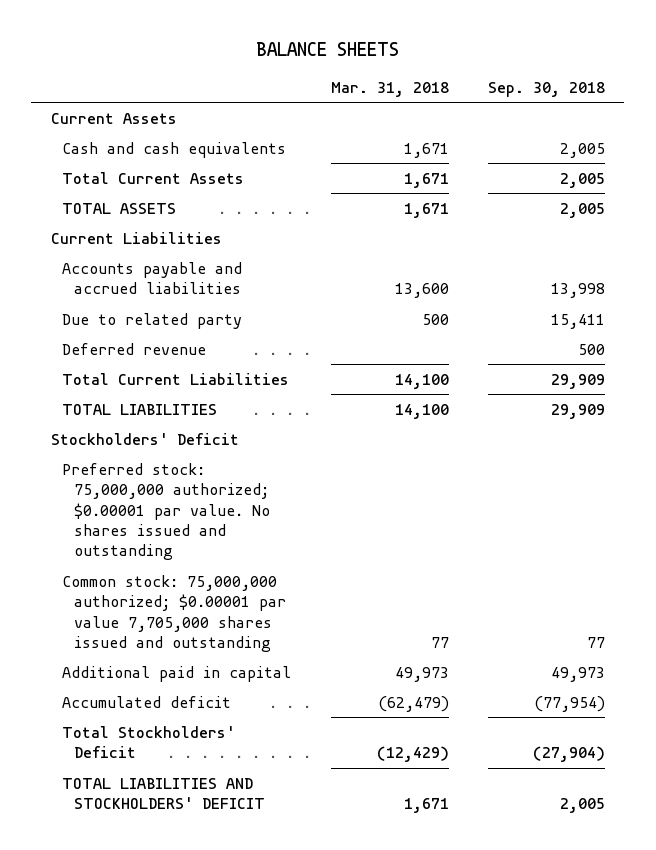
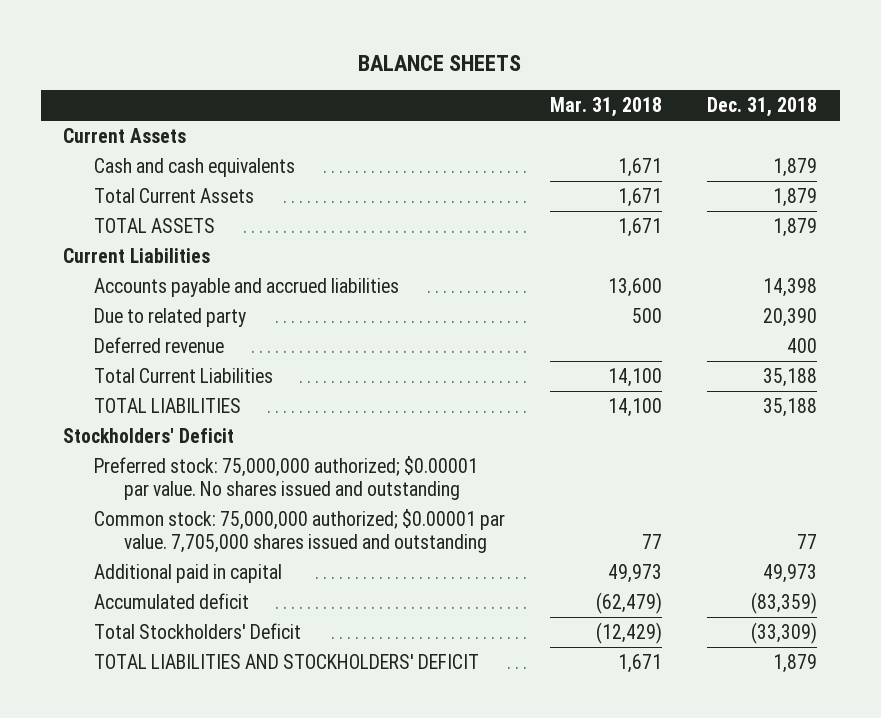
[487,81,605,97] Sep. 30, 2018 -> none
none -> [707,97,818,118] Dec. 31, 2018
[62,574,287,652] Common stock: 75,000,000 authorized; $0.00001 par value 7,705,000 shares issued and outstanding -> [93,508,505,553] Common stock: 75,000,000 authorized; $0.00001 par value. 7,705,000 shares issued and outstanding

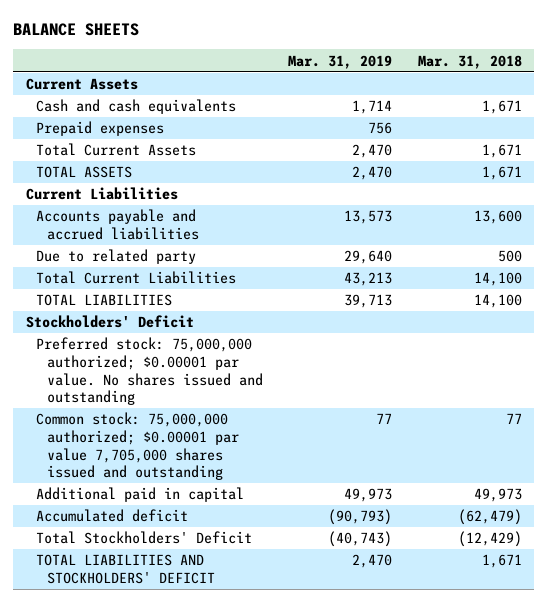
[707,97,818,118] Dec. 31, 2018 -> none
none -> [288,54,393,69] Mar. 31, 2019
none -> [36,121,165,137] Prepaid expenses
[93,336,224,353] Deferred revenue -> none
[93,508,505,553] Common stock: 75,000,000 authorized; $0.00001 par value. 7,705,000 shares issued and outstanding -> [36,412,240,481] Common stock: 75,000,000 authorized; $0.00001 par value 7,705,000 shares issued and outstanding

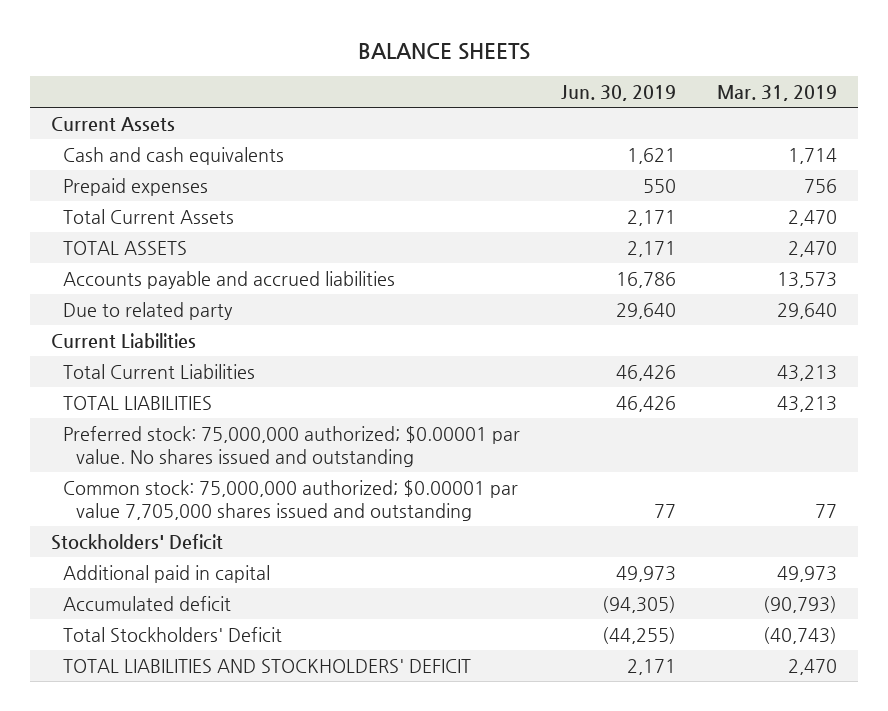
[417,54,522,69] Mar. 31, 2018 -> none
none -> [561,84,677,101] Jun. 30, 2019
[25,187,178,201] Current Liabilities -> [50,332,196,348] Current Liabilities
[344,294,393,309] 39,713 -> [777,395,838,412] 43,213
[25,315,194,329] Stockholders' Deficit -> [50,533,223,550] Stockholders' Deficit

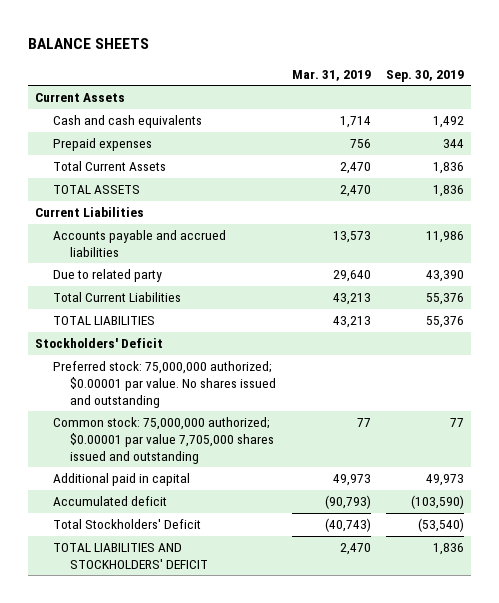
[561,84,677,101] Jun. 30, 2019 -> none
none -> [385,69,464,82] Sep. 30, 2019
[50,332,196,348] Current Liabilities -> [35,207,145,218] Current Liabilities
[50,533,223,550] Stockholders' Deficit -> [35,338,164,349] Stockholders' Deficit

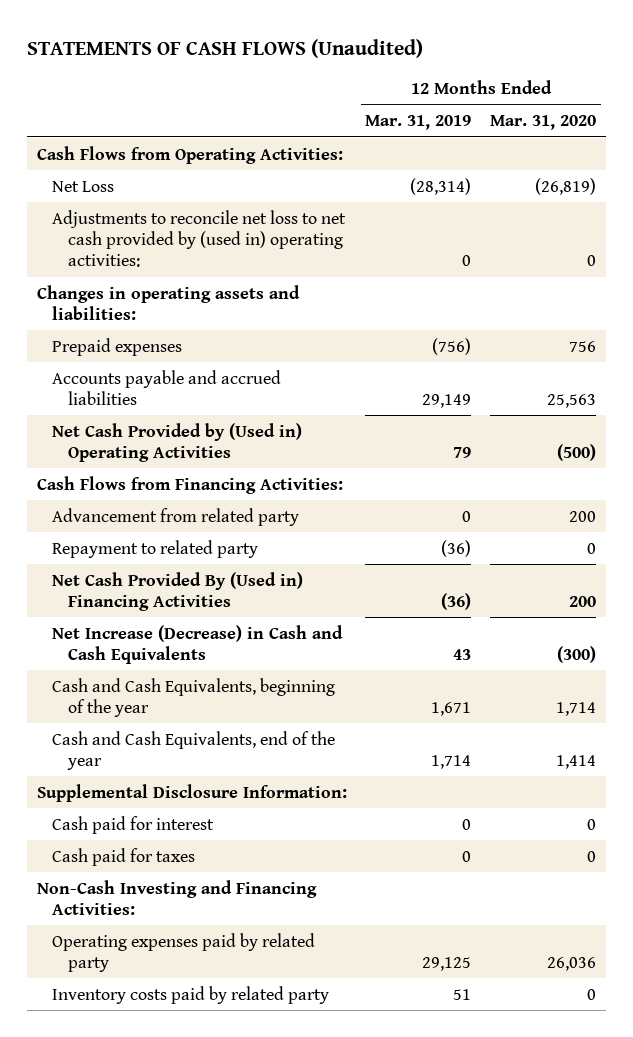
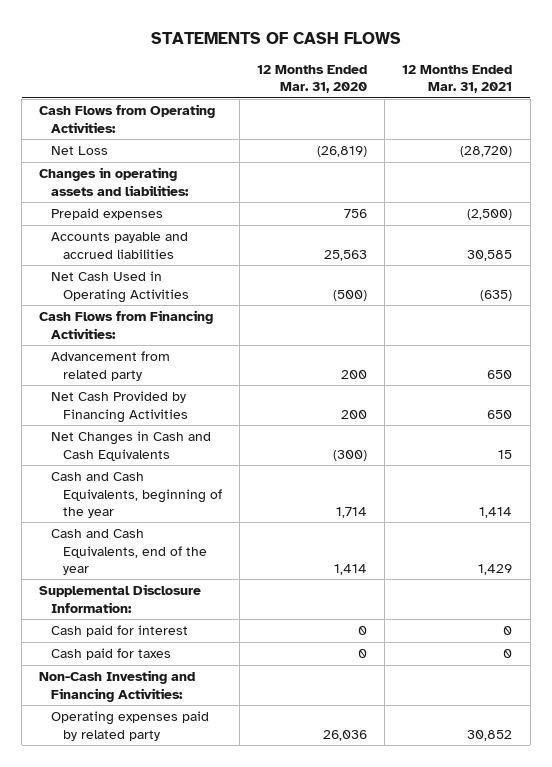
[27,38,424,58] STATEMENTS OF CASH FLOWS (Unaudited) -> [150,31,401,44] STATEMENTS OF CASH FLOWS
[365,114,472,130] Mar. 31, 2019 -> none
none -> [402,64,513,94] 12 Months Ended Mar. 31, 2021
[52,209,347,267] Adjustments to reconcile net loss to net cash provided by (used in) operating activities: -> none
[52,422,303,462] Net Cash Provided by (Used in) Operating Activities -> [50,271,189,303] Net Cash Used in Operating Activities
[52,539,259,558] Repayment to related party -> none
[52,571,304,611] Net Cash Provided By (Used in) Financing Activities -> [50,391,188,423] Net Cash Provided by Financing Activities
[52,624,344,664] Net Increase (Decrease) in Cash and Cash Equivalents -> [50,431,211,461] Net Changes in Cash and Cash Equivalents
[52,985,330,1004] Inventory costs paid by related party -> none

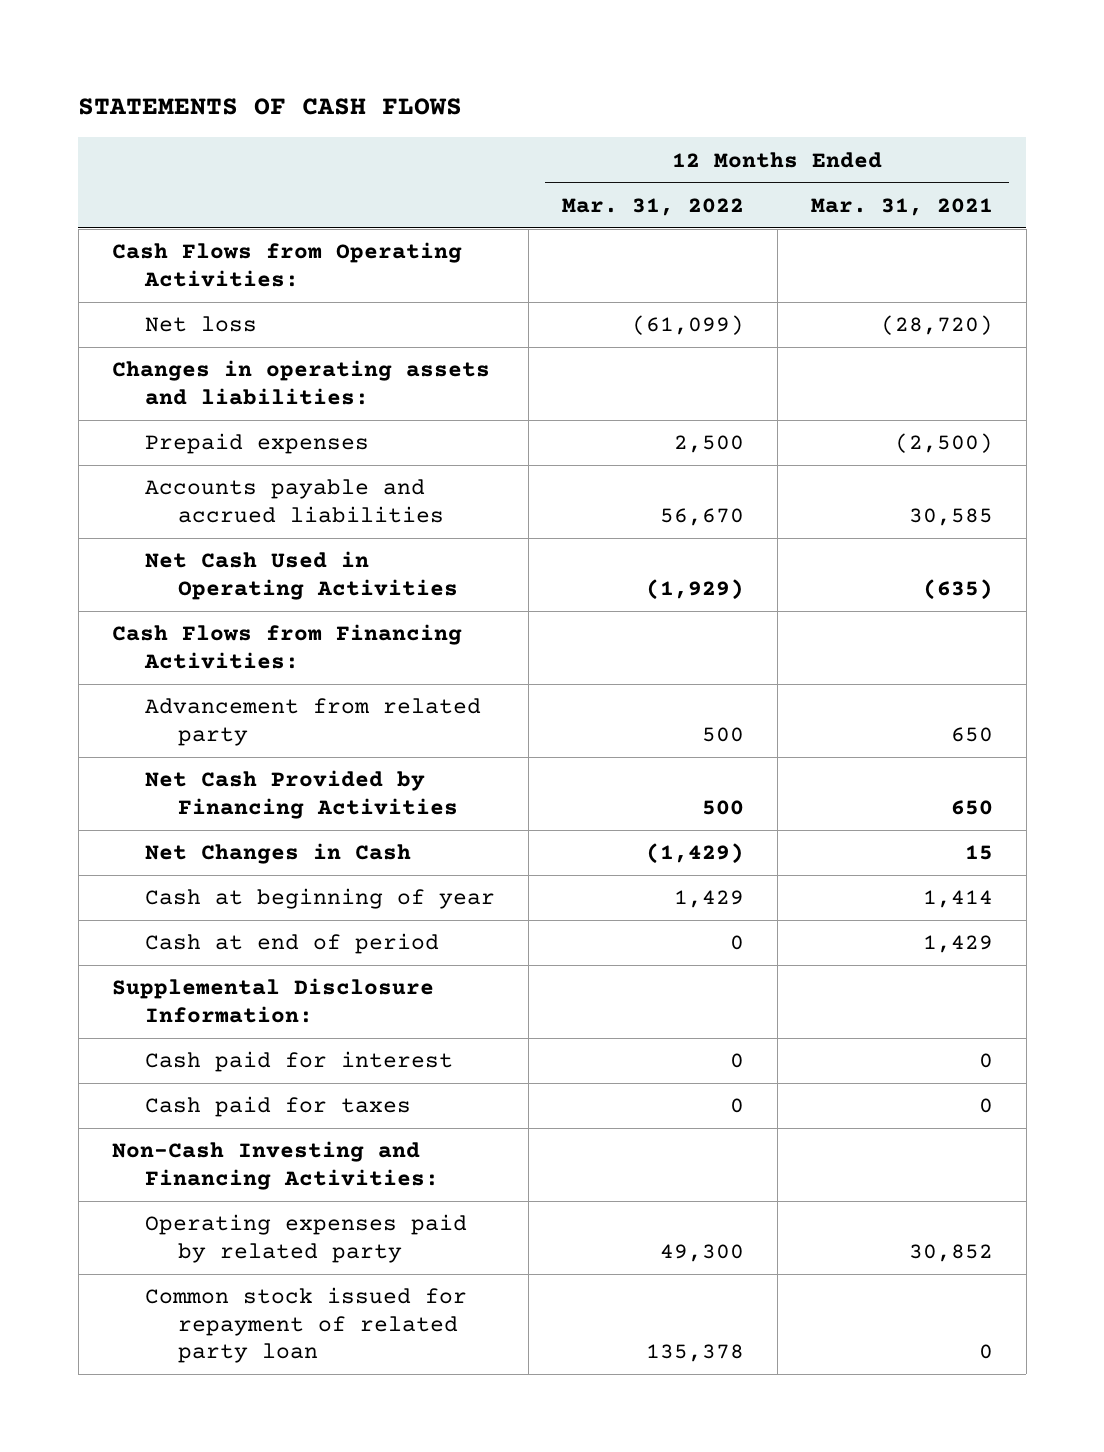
[256,64,367,94] 12 Months Ended Mar. 31, 2020 -> none
none -> [561,197,744,216] Mar. 31, 2022
[50,146,108,156] Net Loss -> [144,316,257,333] Net loss
[50,431,211,461] Net Changes in Cash and Cash Equivalents -> [144,843,411,865] Net Changes in Cash
[50,472,222,519] Cash and Cash Equivalents, beginning of the year -> [144,888,495,910] Cash at beginning of year
[50,529,207,576] Cash and Cash Equivalents, end of the year -> [144,933,439,955] Cash at end of period
none -> [144,1287,467,1364] Common stock issued for repayment of related party loan

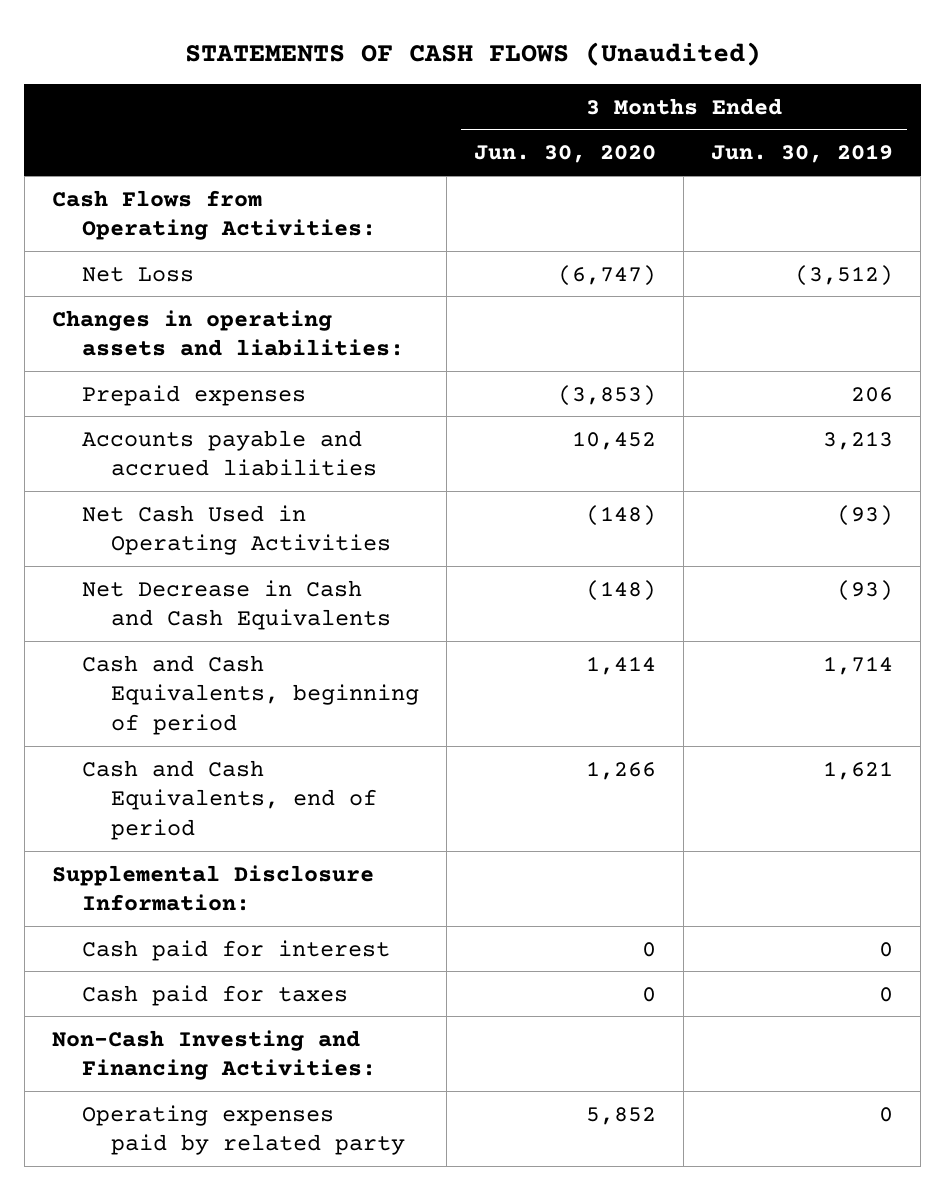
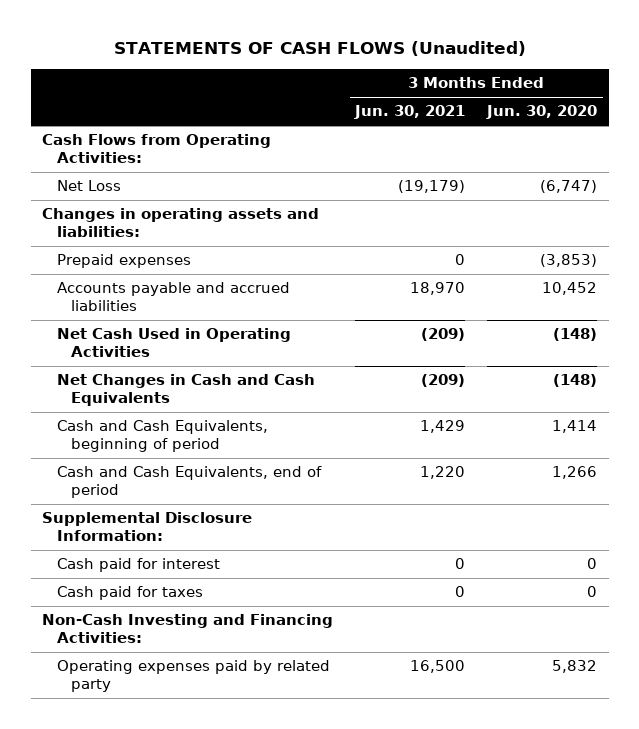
[711,144,894,164] Jun. 30, 2019 -> none
none -> [354,105,466,120] Jun. 30, 2021
[81,579,392,631] Net Decrease in Cash and Cash Equivalents -> [56,374,315,407] Net Changes in Cash and Cash Equivalents
[586,1106,657,1125] 5,852 -> [552,660,598,674] 5,832

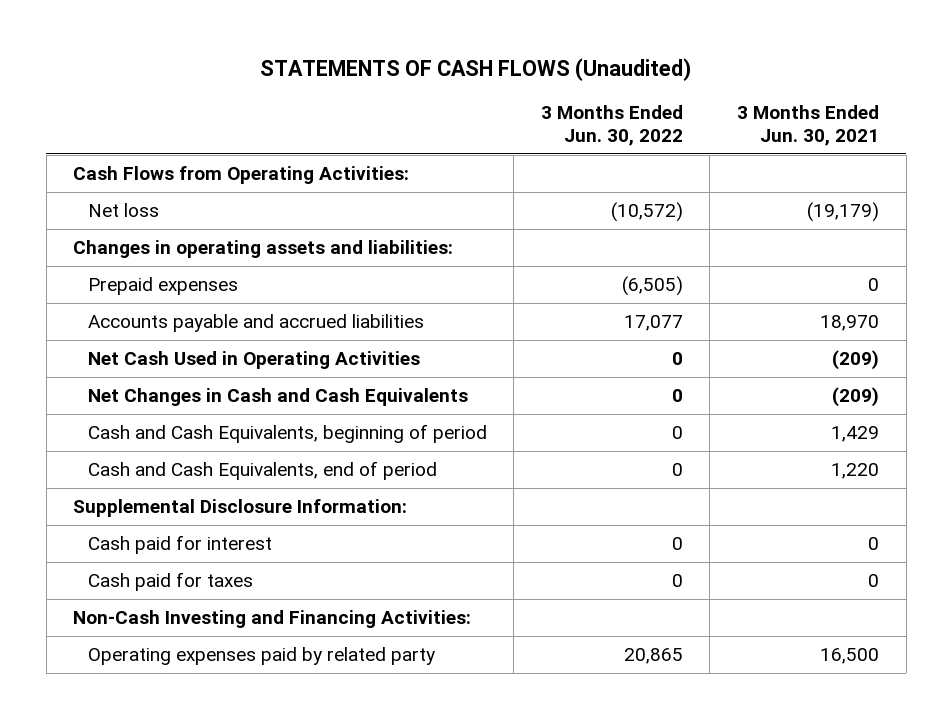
[486,105,598,120] Jun. 30, 2020 -> none
none -> [540,105,683,147] 3 Months Ended Jun. 30, 2022
[56,180,121,192] Net Loss -> [87,202,159,217] Net loss

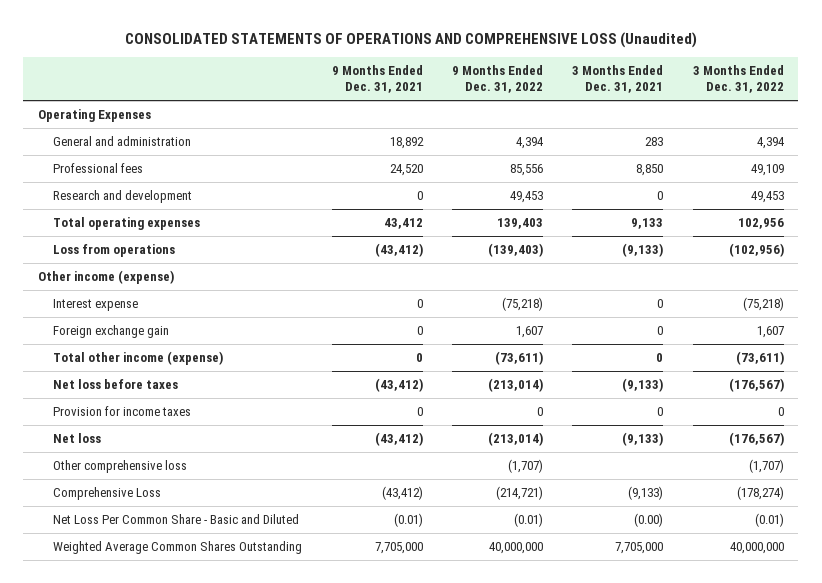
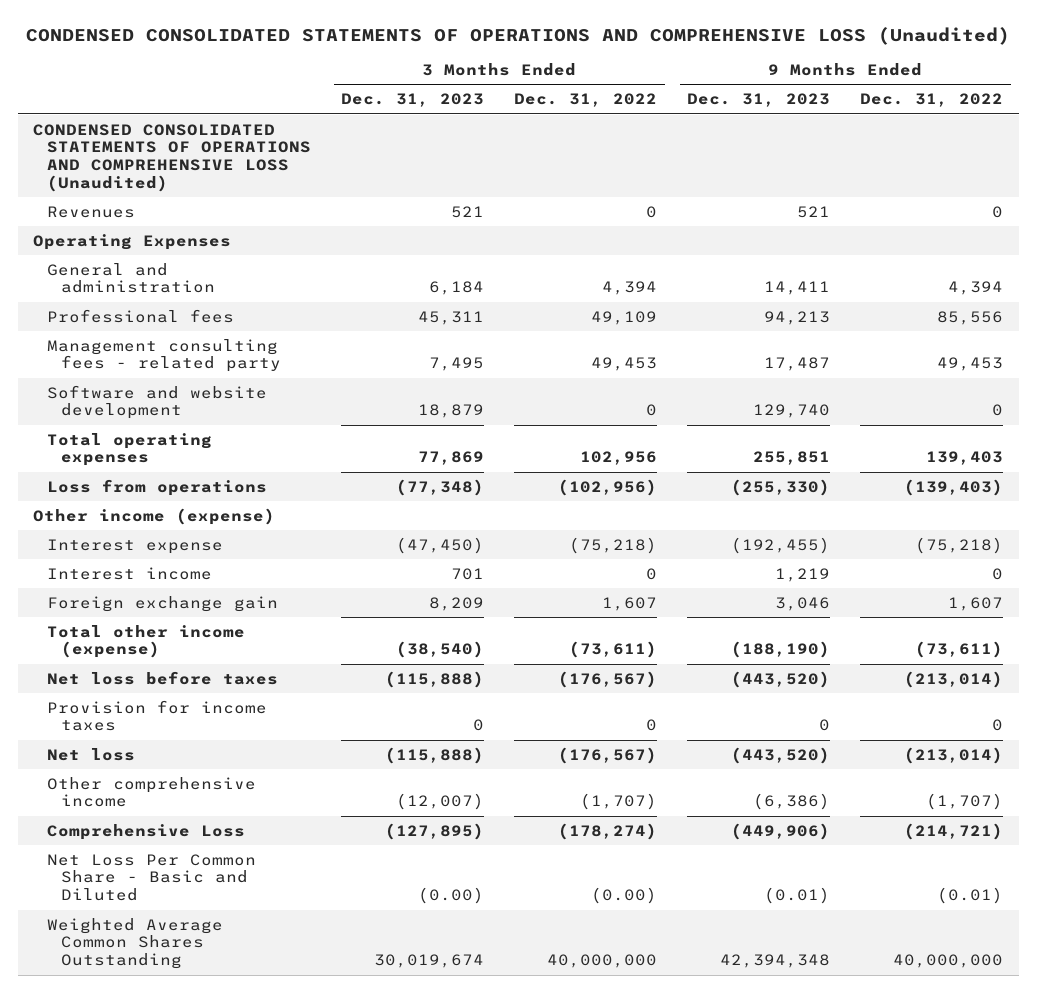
[124,31,697,48] CONSOLIDATED STATEMENTS OF OPERATIONS AND COMPREHENSIVE LOSS (Unaudited) -> [26,27,1011,46] CONDENSED CONSOLIDATED STATEMENTS OF OPERATIONS AND COMPREHENSIVE LOSS (Unaudited)
[331,64,423,94] 9 Months Ended Dec. 31, 2021 -> none
[572,64,664,94] 3 Months Ended Dec. 31, 2021 -> none
none -> [341,93,485,108] Dec. 31, 2023
none -> [687,93,831,108] Dec. 31, 2023
none -> [33,123,312,193] CONDENSED CONSOLIDATED STATEMENTS OF OPERATIONS AND COMPREHENSIVE LOSS (Unaudited)
none -> [47,205,136,218] Revenues
[53,190,193,204] Research and development -> [47,338,282,373] Management consulting fees - related party
none -> [47,384,268,420] Software and website development
none -> [47,566,213,580] Interest income
[53,460,188,474] Other comprehensive loss -> [47,776,257,808] Other comprehensive income
[754,513,784,528] (0.01) -> [591,887,658,905] (0.00)

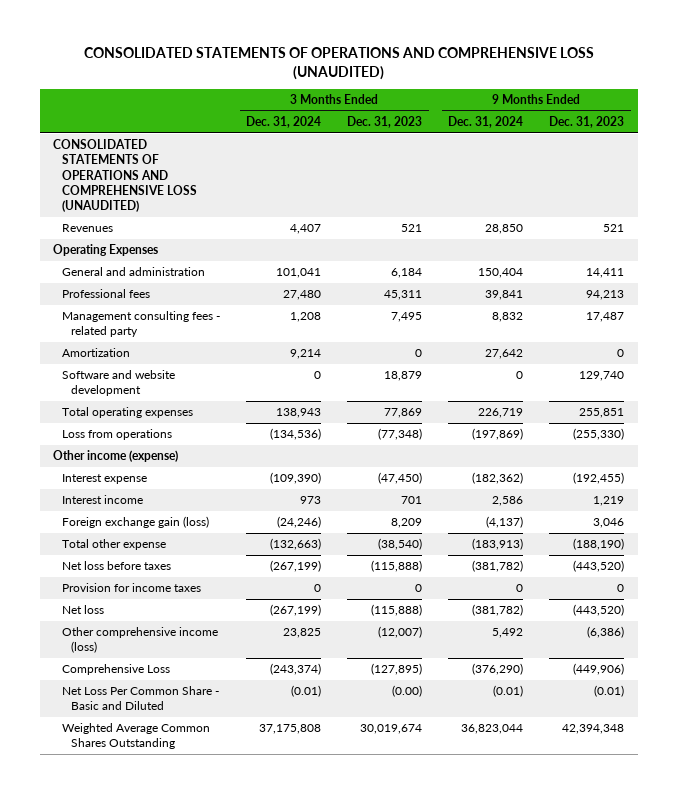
[26,27,1011,46] CONDENSED CONSOLIDATED STATEMENTS OF OPERATIONS AND COMPREHENSIVE LOSS (Unaudited) -> [83,47,594,80] CONSOLIDATED STATEMENTS OF OPERATIONS AND COMPREHENSIVE LOSS (UNAUDITED)
[514,93,658,108] Dec. 31, 2022 -> none
[860,93,1004,108] Dec. 31, 2022 -> none
none -> [246,115,322,128] Dec. 31, 2024
none -> [448,115,524,128] Dec. 31, 2024
[33,123,312,193] CONDENSED CONSOLIDATED STATEMENTS OF OPERATIONS AND COMPREHENSIVE LOSS (Unaudited) -> [53,139,197,213] CONSOLIDATED STATEMENTS OF OPERATIONS AND COMPREHENSIVE LOSS (UNAUDITED)
none -> [61,348,130,358] Amortization
[47,595,279,612] Foreign exchange gain -> [61,516,209,529] Foreign exchange gain (loss)
[47,624,246,659] Total other income (expense) -> [61,539,166,551] Total other expense
[47,776,257,808] Other comprehensive income -> [61,627,218,654] Other comprehensive income (loss)

